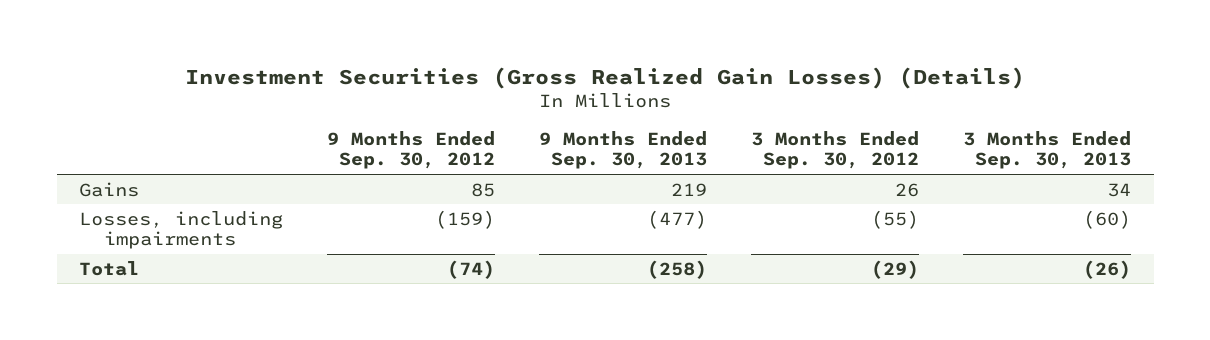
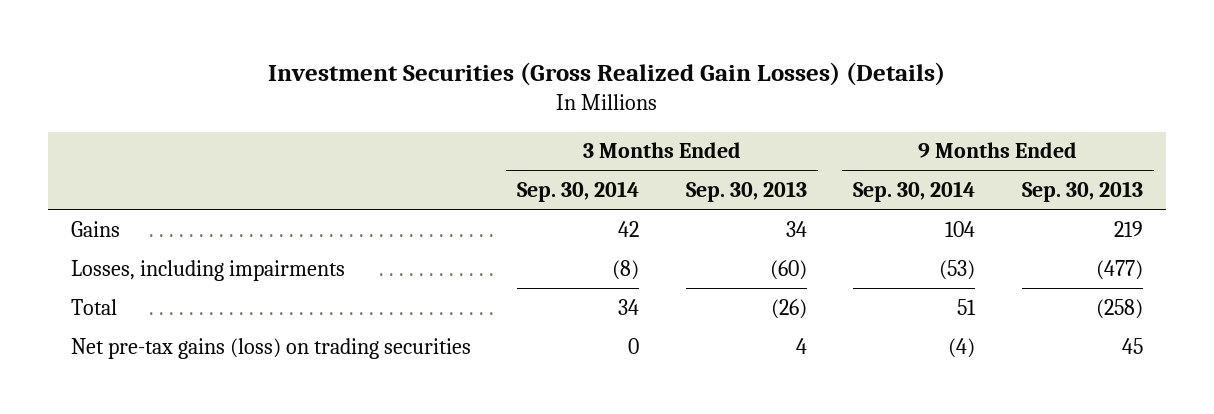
[327,131,496,170] 9 Months Ended Sep. 30, 2012 -> none
[751,131,920,170] 3 Months Ended Sep. 30, 2012 -> none
none -> [517,181,640,203] Sep. 30, 2014
none -> [853,181,976,203] Sep. 30, 2014
none -> [70,337,471,359] Net pre-tax gains (loss) on trading securities

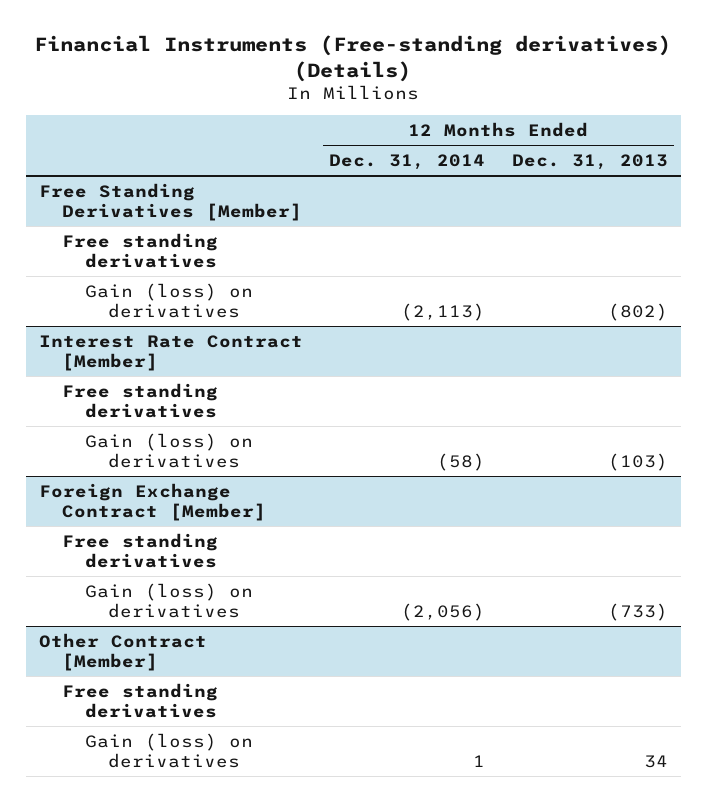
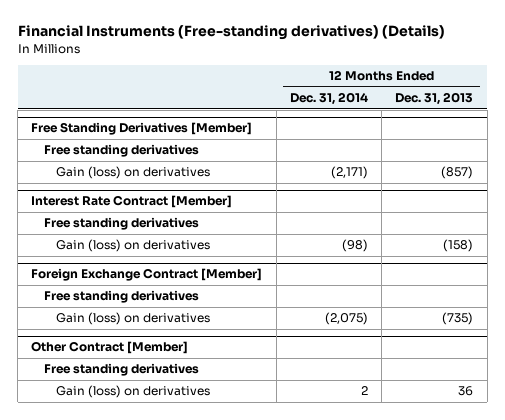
[401,302,486,321] (2,113) -> [330,166,368,180] (2,171)
[607,302,668,321] (802) -> [441,166,474,180] (857)
[437,452,486,471] (58) -> [341,239,368,253] (98)
[607,452,668,471] (103) -> [443,239,474,253] (158)
[401,602,486,621] (2,056) -> [324,312,368,326] (2,075)
[607,602,668,621] (733) -> [442,312,474,326] (735)
[473,754,486,767] 1 -> [360,386,368,396] 2
[643,754,668,768] 34 -> [458,386,474,397] 36

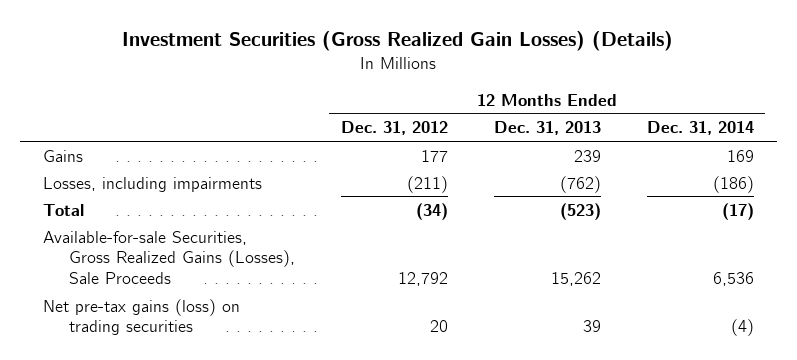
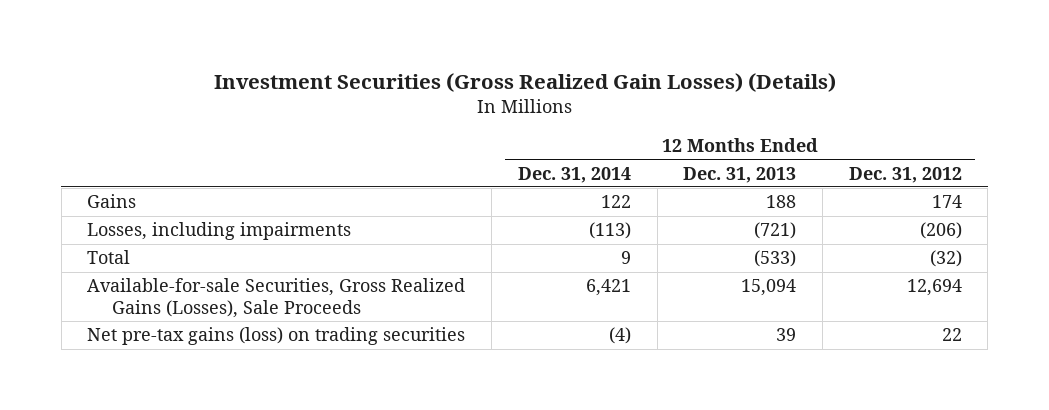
[420,149,448,162] 177 -> [931,195,962,209] 174
[573,149,601,162] 239 -> [766,195,797,209] 188
[726,149,754,162] 169 -> [600,195,631,209] 122
[406,175,448,193] (211) -> [919,222,962,240] (206)
[559,175,601,193] (762) -> [754,222,797,240] (721)
[712,175,754,193] (186) -> [588,222,631,240] (113)
[415,202,448,220] (34) -> [929,250,962,268] (32)
[559,202,601,220] (523) -> [754,250,797,268] (533)
[721,202,754,220] (17) -> [620,251,631,265] 9
[397,271,448,286] 12,792 -> [906,279,962,297] 12,694
[550,271,601,286] 15,262 -> [741,279,797,297] 15,094
[712,271,754,286] 6,536 -> [585,279,631,297] 6,421
[429,320,448,333] 20 -> [941,328,962,342] 22

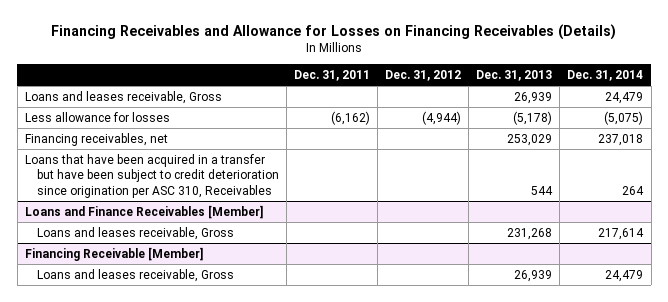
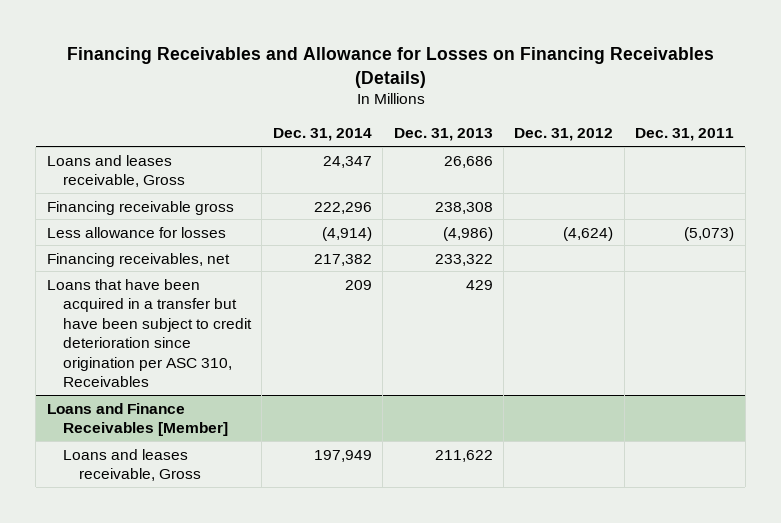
[514,91,553,104] 26,939 -> [443,155,493,168] 26,686
[605,91,644,104] 24,479 -> [322,155,372,168] 24,347
none -> [46,200,234,215] Financing receivable gross
[330,110,370,125] (6,162) -> [684,226,735,241] (5,073)
[422,110,462,125] (4,944) -> [563,226,614,241] (4,624)
[513,110,553,125] (5,178) -> [442,226,493,241] (4,986)
[604,110,644,125] (5,075) -> [321,226,372,241] (4,914)
[507,133,553,146] 253,029 -> [434,253,493,266] 233,322
[598,133,644,146] 237,018 -> [313,253,372,266] 217,382
[531,185,554,195] 544 -> [465,279,493,290] 429
[622,185,645,195] 264 -> [344,279,372,290] 209
[24,246,204,261] Financing Receivable [Member] -> none
[36,268,234,282] Loans and leases receivable, Gross -> none
[507,227,553,240] 231,268 -> [434,449,493,462] 211,622
[598,227,645,240] 217,614 -> [313,449,372,462] 197,949

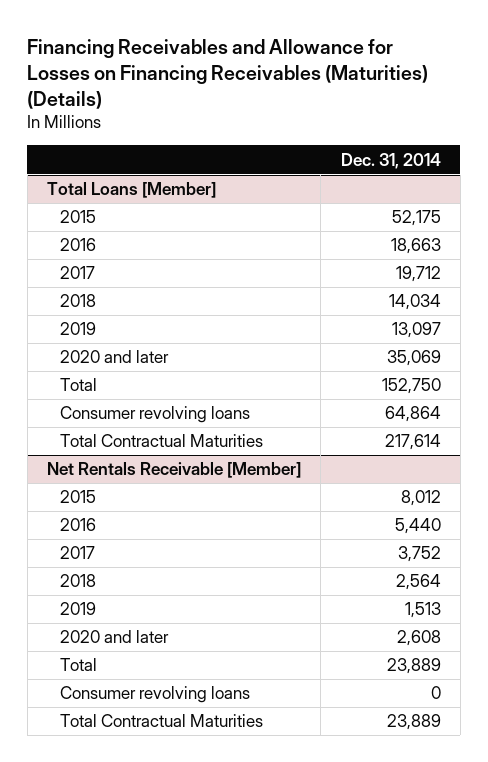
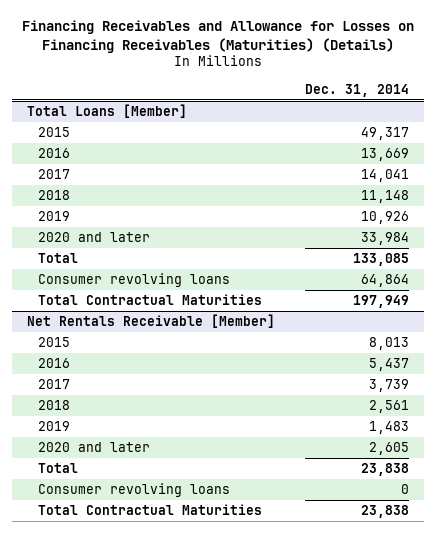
[391,210,441,227] 52,175 -> [360,127,409,141] 49,317
[390,238,441,255] 18,663 -> [360,148,409,162] 13,669
[395,266,441,283] 19,712 -> [360,169,409,183] 14,041
[388,294,441,311] 14,034 -> [360,190,409,204] 11,148
[391,322,441,339] 13,097 -> [360,211,409,225] 10,926
[386,350,441,367] 35,069 -> [360,232,409,246] 33,984
[381,378,441,395] 152,750 -> [352,253,409,267] 133,085
[384,434,441,451] 217,614 -> [352,295,409,309] 197,949
[400,490,441,507] 8,012 -> [368,337,409,351] 8,013
[394,518,441,535] 5,440 -> [368,358,409,372] 5,437
[397,546,441,563] 3,752 -> [368,379,409,393] 3,739
[395,574,441,591] 2,564 -> [368,400,409,414] 2,561
[404,602,441,619] 1,513 -> [368,421,409,435] 1,483
[396,630,441,647] 2,608 -> [368,442,409,456] 2,605
[386,658,441,675] 23,889 -> [360,463,409,477] 23,838
[386,714,441,731] 23,889 -> [360,505,409,519] 23,838

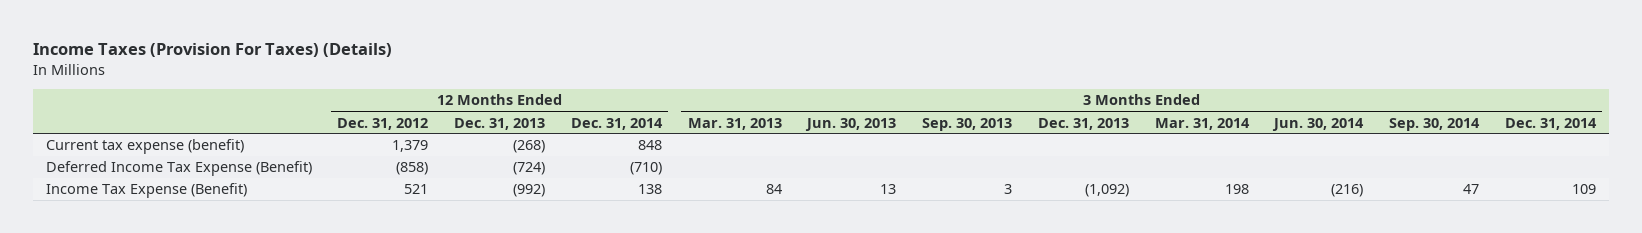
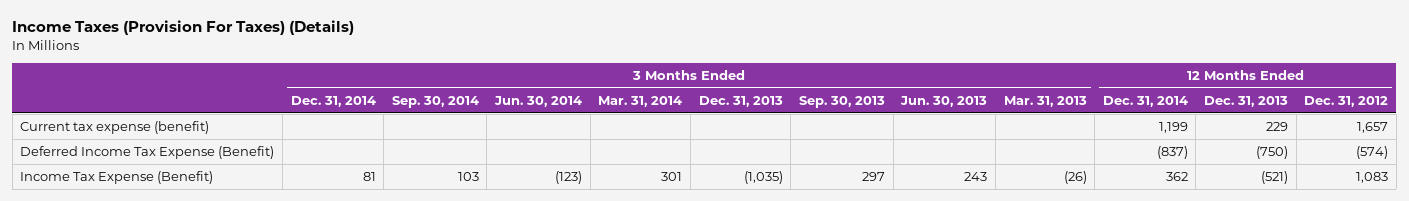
[392,140,429,153] 1,379 -> [1357,122,1389,134] 1,657
[513,140,546,154] (268) -> [1266,122,1289,132] 229
[637,140,662,151] 848 -> [1158,122,1188,134] 1,199
[396,162,429,176] (858) -> [1356,146,1389,160] (574)
[513,162,546,176] (724) -> [1256,146,1289,160] (750)
[629,162,662,176] (710) -> [1156,146,1188,160] (837)
[404,184,429,195] 521 -> [1356,172,1389,184] 1,083
[513,184,546,198] (992) -> [1261,171,1289,185] (521)
[637,184,662,195] 138 -> [1165,172,1188,182] 362
[765,184,782,195] 84 -> [1063,171,1087,185] (26)
[880,184,897,195] 13 -> [964,172,988,182] 243
[1004,184,1013,195] 3 -> [861,172,885,182] 297
[1084,184,1129,198] (1,092) -> [743,171,783,185] (1,035)
[1224,184,1249,195] 198 -> [661,172,683,182] 301
[1331,184,1364,198] (216) -> [555,171,583,185] (123)
[1463,184,1480,195] 47 -> [457,172,479,182] 103
[1571,184,1596,195] 109 -> [362,172,376,182] 81

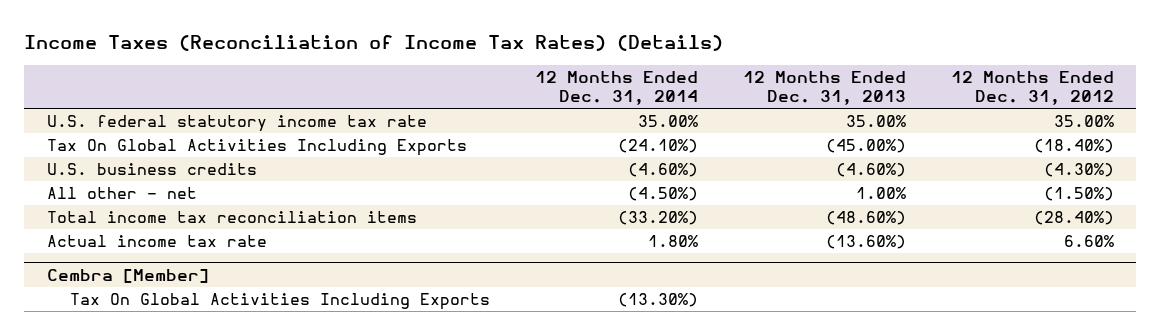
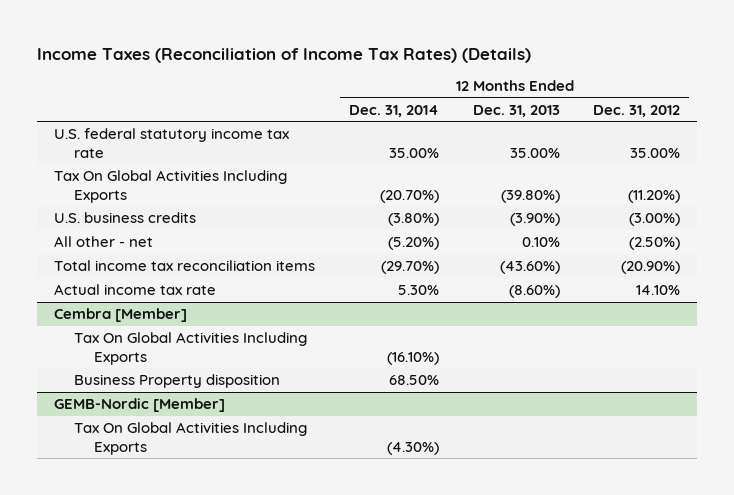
[618,138,699,153] (24.10%) -> [379,189,439,203] (20.70%)
[826,138,907,153] (45.00%) -> [500,189,560,203] (39.80%)
[1033,138,1114,153] (18.40%) -> [628,189,681,203] (11.20%)
[628,162,699,177] (4.60%) -> [387,213,439,227] (3.80%)
[836,162,907,177] (4.60%) -> [509,213,560,227] (3.90%)
[1043,162,1114,177] (4.30%) -> [629,213,681,227] (3.00%)
[628,186,699,201] (4.50%) -> [387,237,439,251] (5.20%)
[856,186,907,199] 1.00% -> [521,237,560,248] 0.10%
[1043,186,1114,201] (1.50%) -> [629,237,681,251] (2.50%)
[618,210,699,225] (33.20%) -> [380,261,439,275] (29.70%)
[826,210,907,225] (48.60%) -> [499,261,560,275] (43.60%)
[1033,210,1114,225] (28.40%) -> [621,261,681,275] (20.90%)
[648,234,699,247] 1.80% -> [397,285,439,296] 5.30%
[826,234,907,249] (13.60%) -> [508,285,560,299] (8.60%)
[1063,234,1114,247] 6.60% -> [636,285,681,296] 14.10%
[618,292,699,307] (13.30%) -> [386,351,439,365] (16.10%)
none -> [73,374,280,389] Business Property disposition
none -> [53,398,225,413] GEMB-Nordic [Member]
none -> [73,422,307,455] Tax On Global Activities Including Exports

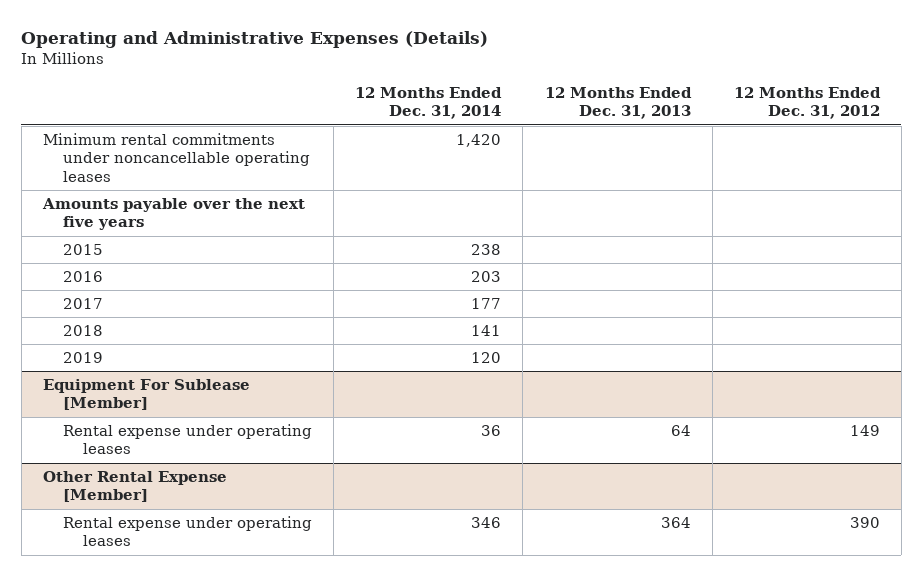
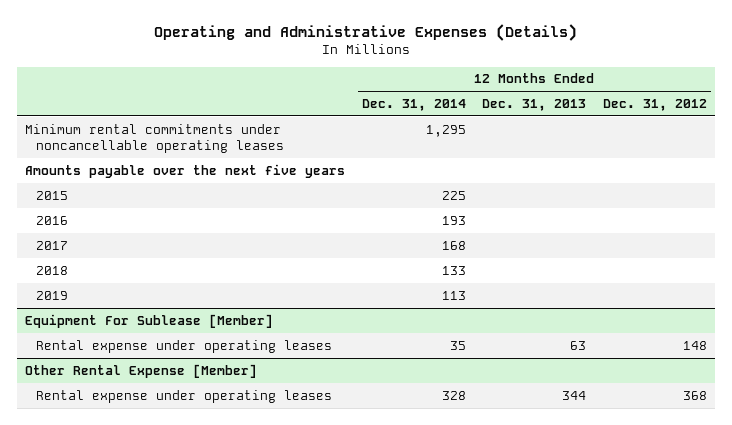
[456,134,502,148] 1,420 -> [425,124,466,137] 1,295
[471,244,502,256] 238 -> [441,190,466,200] 225
[471,271,502,283] 203 -> [441,215,466,225] 193
[471,298,502,310] 177 -> [441,240,466,250] 168
[471,325,502,337] 141 -> [441,265,466,275] 133
[471,352,502,364] 120 -> [441,290,466,300] 113
[481,425,502,437] 36 -> [449,340,466,350] 35
[670,425,691,437] 64 -> [570,340,587,350] 63
[849,425,880,437] 149 -> [682,340,707,350] 148
[471,517,502,529] 346 -> [441,390,466,400] 328
[660,517,691,529] 364 -> [562,390,587,400] 344
[849,517,880,529] 390 -> [682,390,707,400] 368

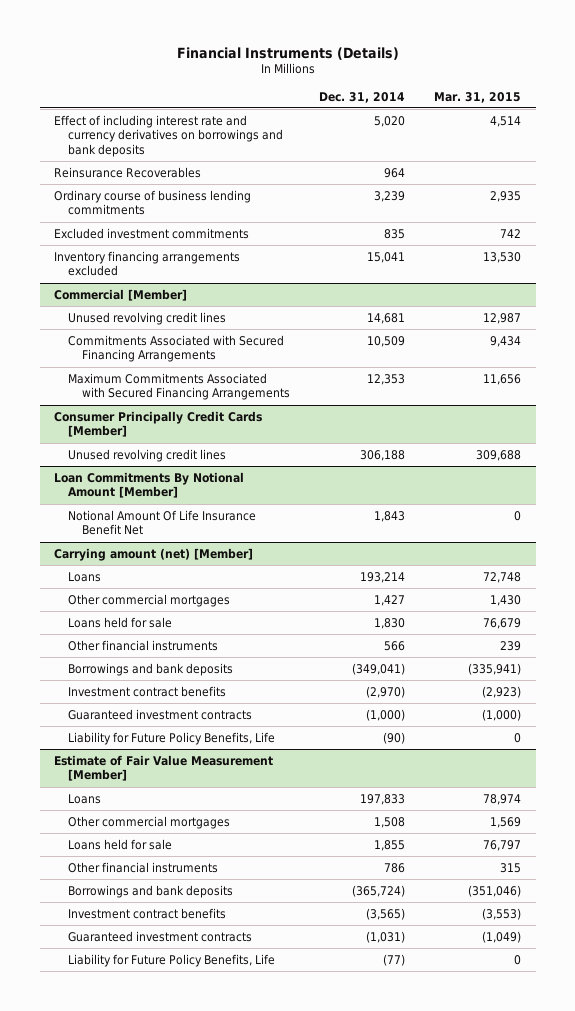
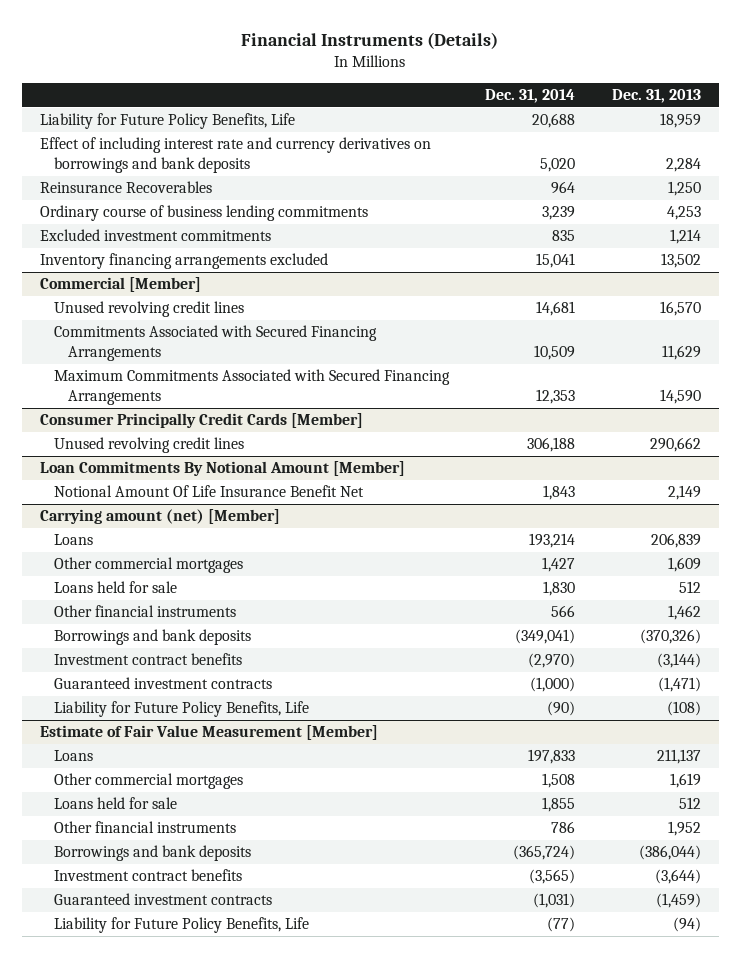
[434,91,522,103] Mar. 31, 2015 -> none
none -> [611,89,701,104] Dec. 31, 2013
none -> [40,113,296,130] Liability for Future Policy Benefits, Life

